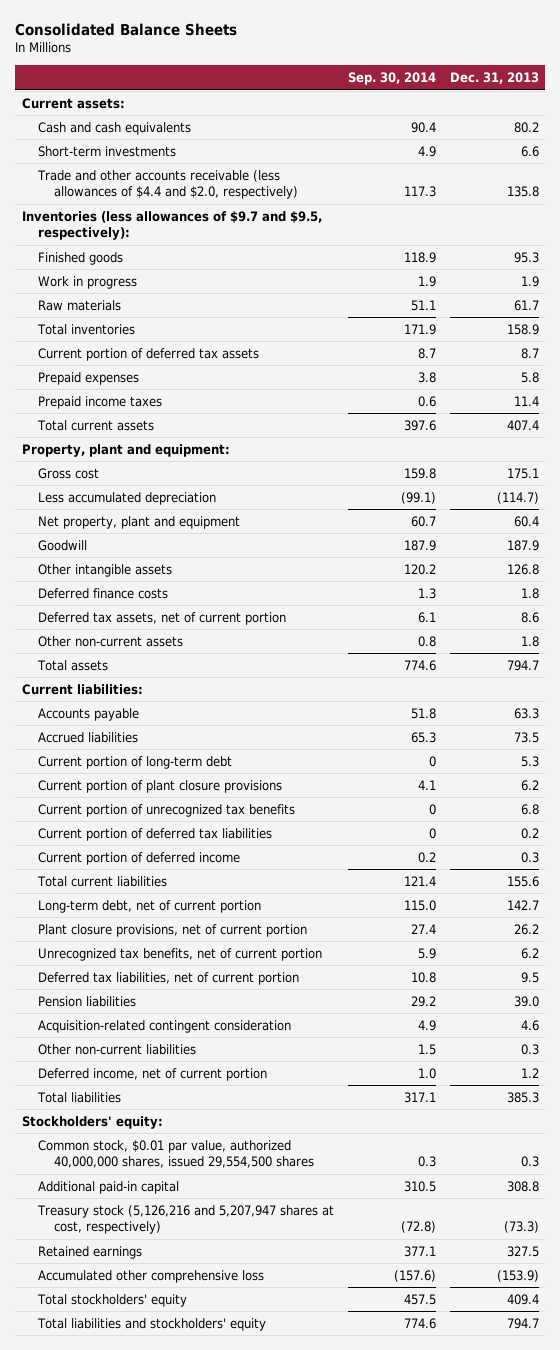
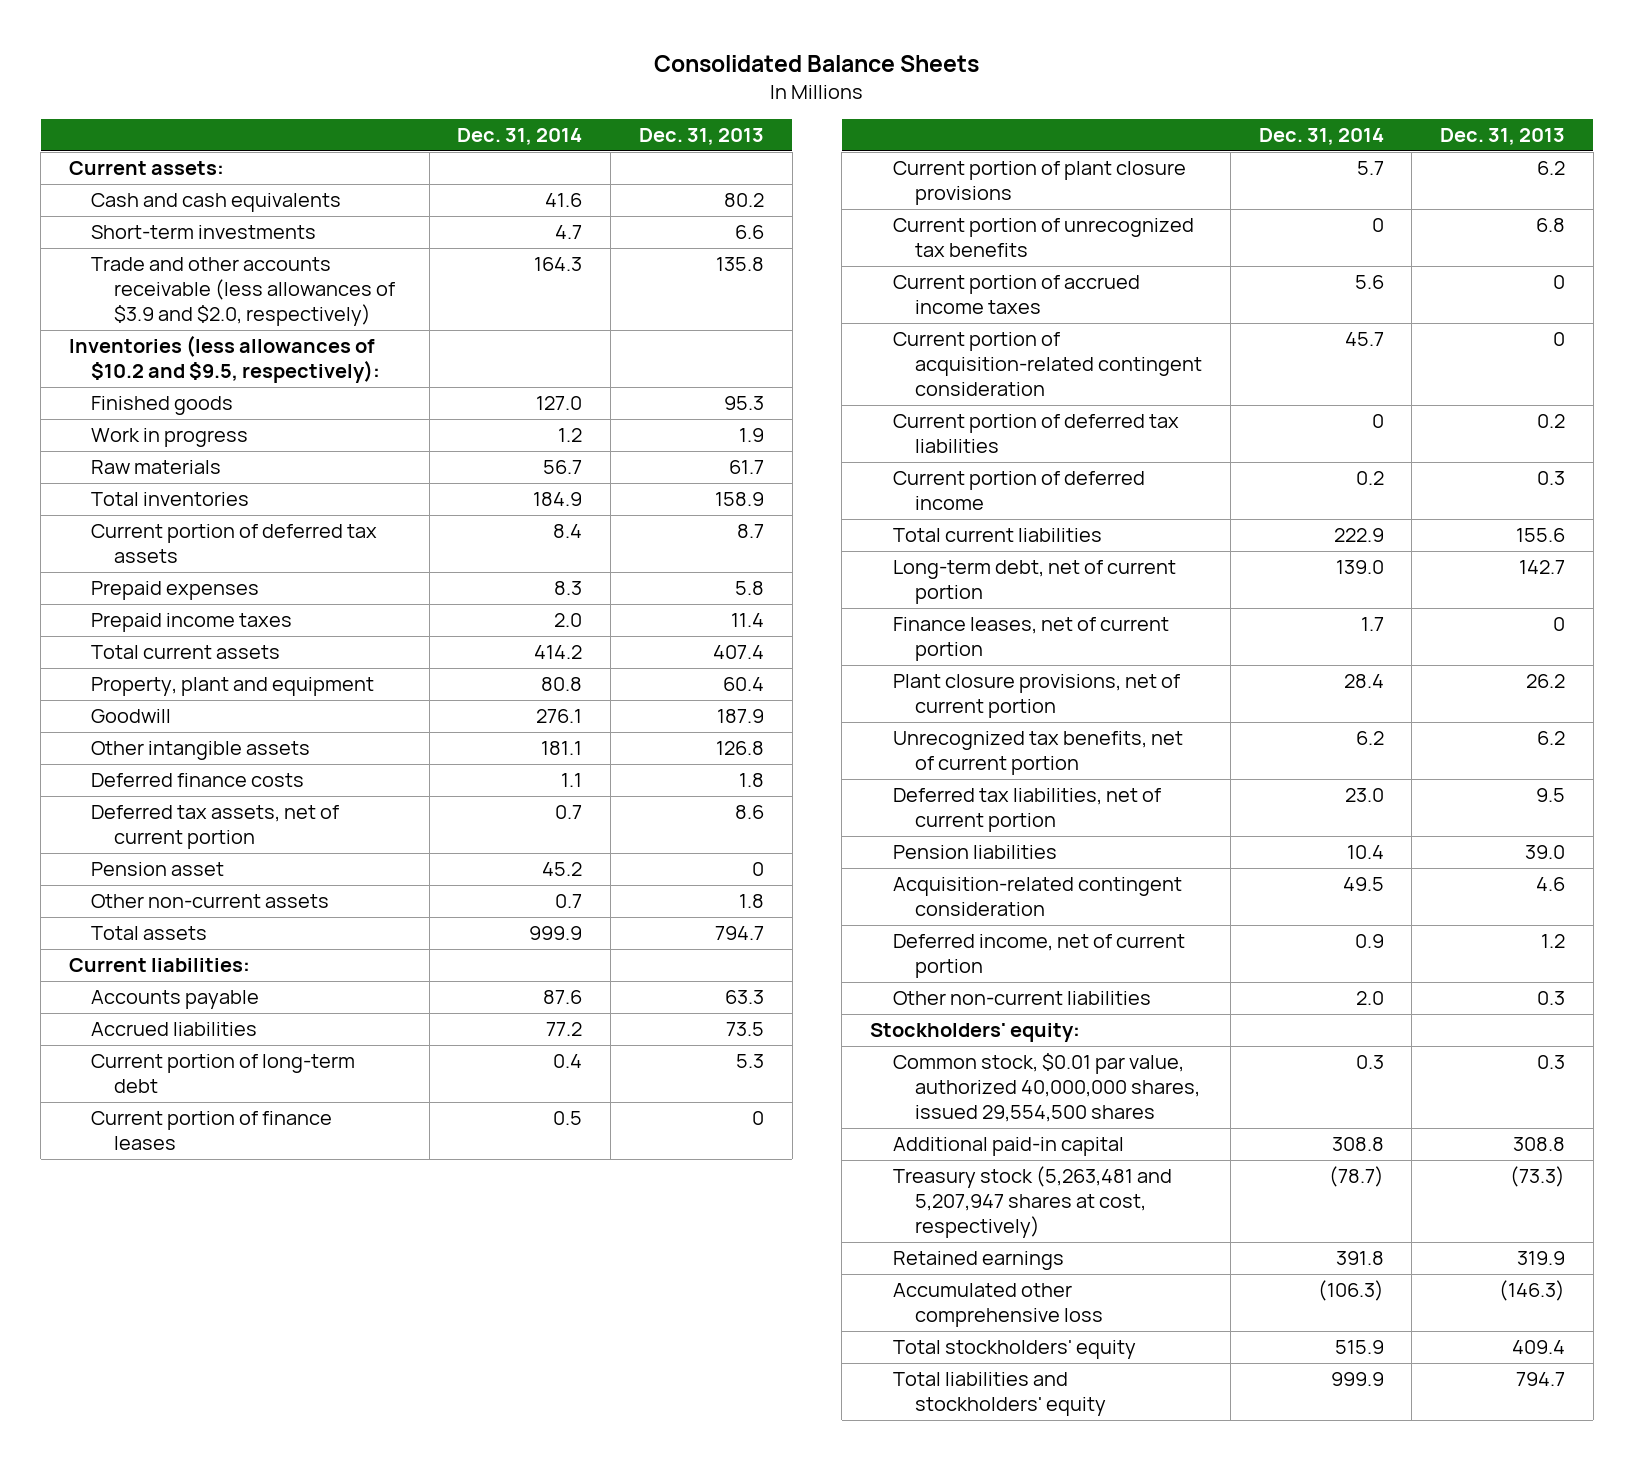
[347,71,436,85] Sep. 30, 2014 -> none
none -> [457,127,583,145] Dec. 31, 2014
[37,169,299,200] Trade and other accounts receivable (less allowances of $4.4 and $2.0, respectively) -> [91,257,395,327] Trade and other accounts receivable (less allowances of $3.9 and $2.0, respectively)
[21,210,322,241] Inventories (less allowances of $9.7 and $9.5, respectively): -> [68,335,381,384] Inventories (less allowances of $10.2 and $9.5, respectively):
[21,443,230,457] Property, plant and equipment: -> none
[38,467,100,479] Gross cost -> none
[38,491,217,505] Less accumulated depreciation -> none
[38,515,241,529] Net property, plant and equipment -> [91,677,375,697] Property, plant and equipment
none -> [91,862,225,877] Pension asset
none -> [91,1111,333,1151] Current portion of finance leases
none -> [892,275,1140,315] Current portion of accrued income taxes
none -> [892,332,1203,397] Current portion of acquisition-related contingent consideration
none -> [892,617,1169,662] Finance leases, net of current portion
[37,1091,122,1103] Total liabilities -> none
[38,1043,197,1055] Other non-current liabilities -> [892,991,1151,1006] Other non-current liabilities
[37,1204,335,1235] Treasury stock (5,126,216 and 5,207,947 shares at cost, respectively) -> [892,1166,1172,1239] Treasury stock (5,263,481 and 5,207,947 shares at cost, respectively)
[506,1245,539,1257] 327.5 -> [1517,1251,1566,1266] 319.9
[496,1269,539,1282] (153.9) -> [1499,1280,1566,1302] (146.3)

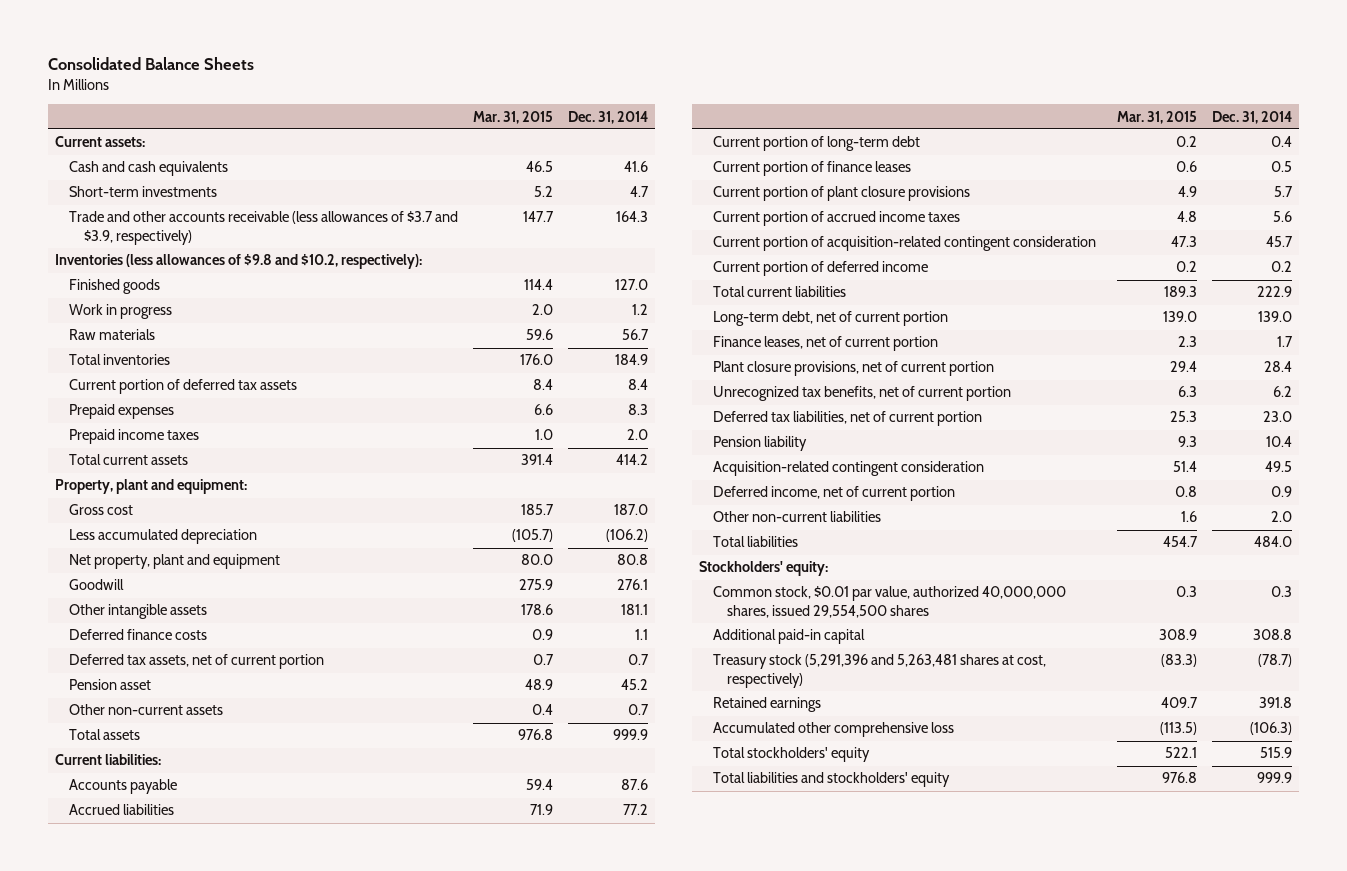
[638,127,764,145] Dec. 31, 2013 -> none
none -> [473,110,554,124] Mar. 31, 2015
[91,257,395,327] Trade and other accounts receivable (less allowances of $3.9 and $2.0, respectively) -> [69,211,459,245] Trade and other accounts receivable (less allowances of $3.7 and $3.9, respectively)
[68,335,381,384] Inventories (less allowances of $10.2 and $9.5, respectively): -> [55,254,423,270] Inventories (less allowances of $9.8 and $10.2, respectively):
none -> [55,479,248,495] Property, plant and equipment:
none -> [69,504,134,516] Gross cost
none -> [69,529,258,545] Less accumulated depreciation
[91,677,375,697] Property, plant and equipment -> [69,554,281,570] Net property, plant and equipment
[892,218,1194,258] Current portion of unrecognized tax benefits -> none
[892,414,1179,454] Current portion of deferred tax liabilities -> none
[892,845,1057,860] Pension liabilities -> [713,436,808,452] Pension liability
none -> [713,536,799,548] Total liabilities
[892,1166,1172,1239] Treasury stock (5,263,481 and 5,207,947 shares at cost, respectively) -> [713,654,1047,688] Treasury stock (5,291,396 and 5,263,481 shares at cost, respectively)

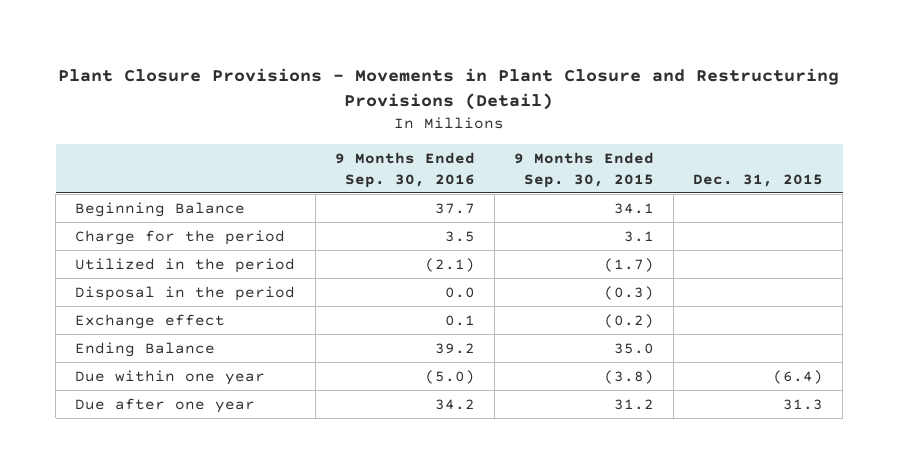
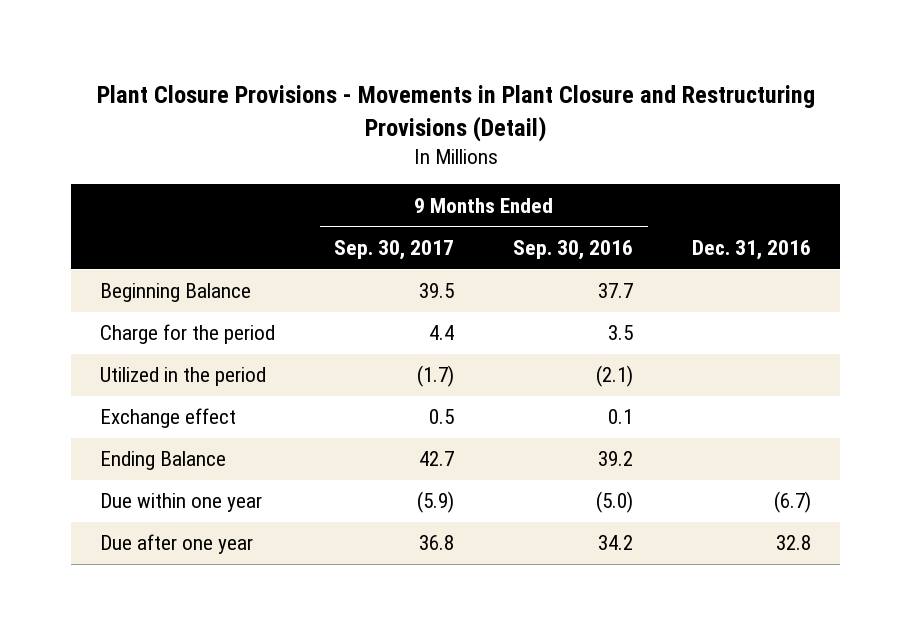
[514,152,655,188] 9 Months Ended Sep. 30, 2015 -> none
[693,173,824,187] Dec. 31, 2015 -> none
none -> [334,239,455,260] Sep. 30, 2017
none -> [691,239,811,260] Dec. 31, 2016
[75,285,296,301] Disposal in the period -> none

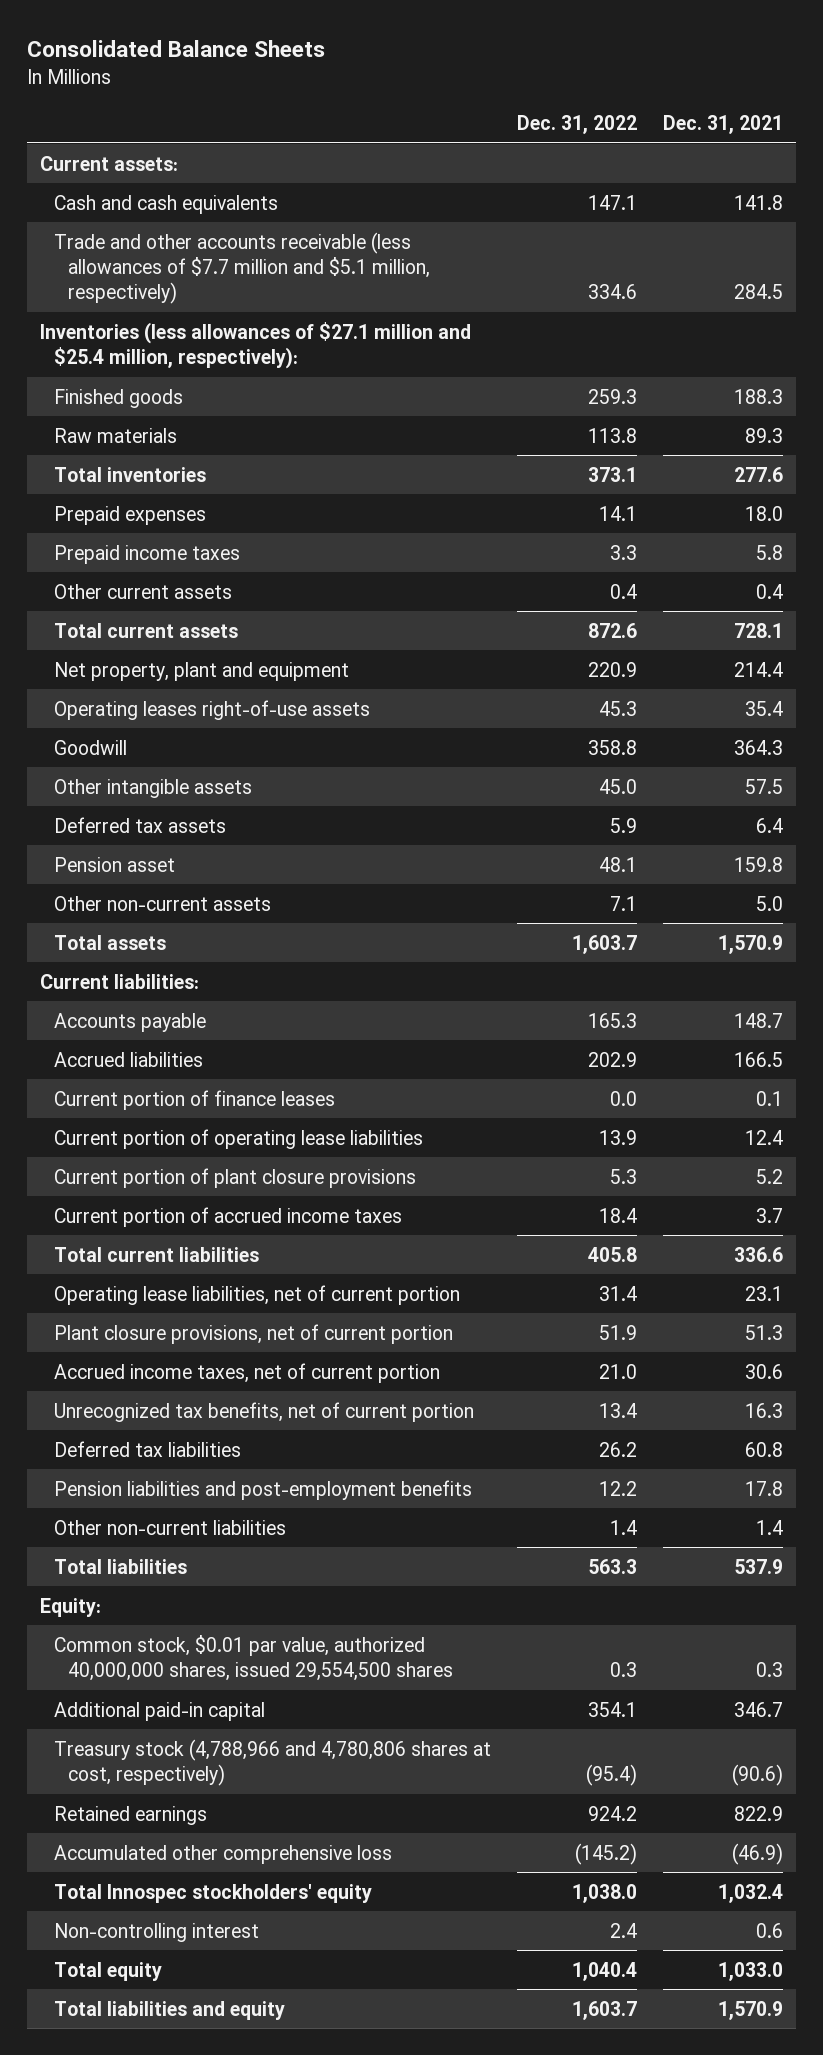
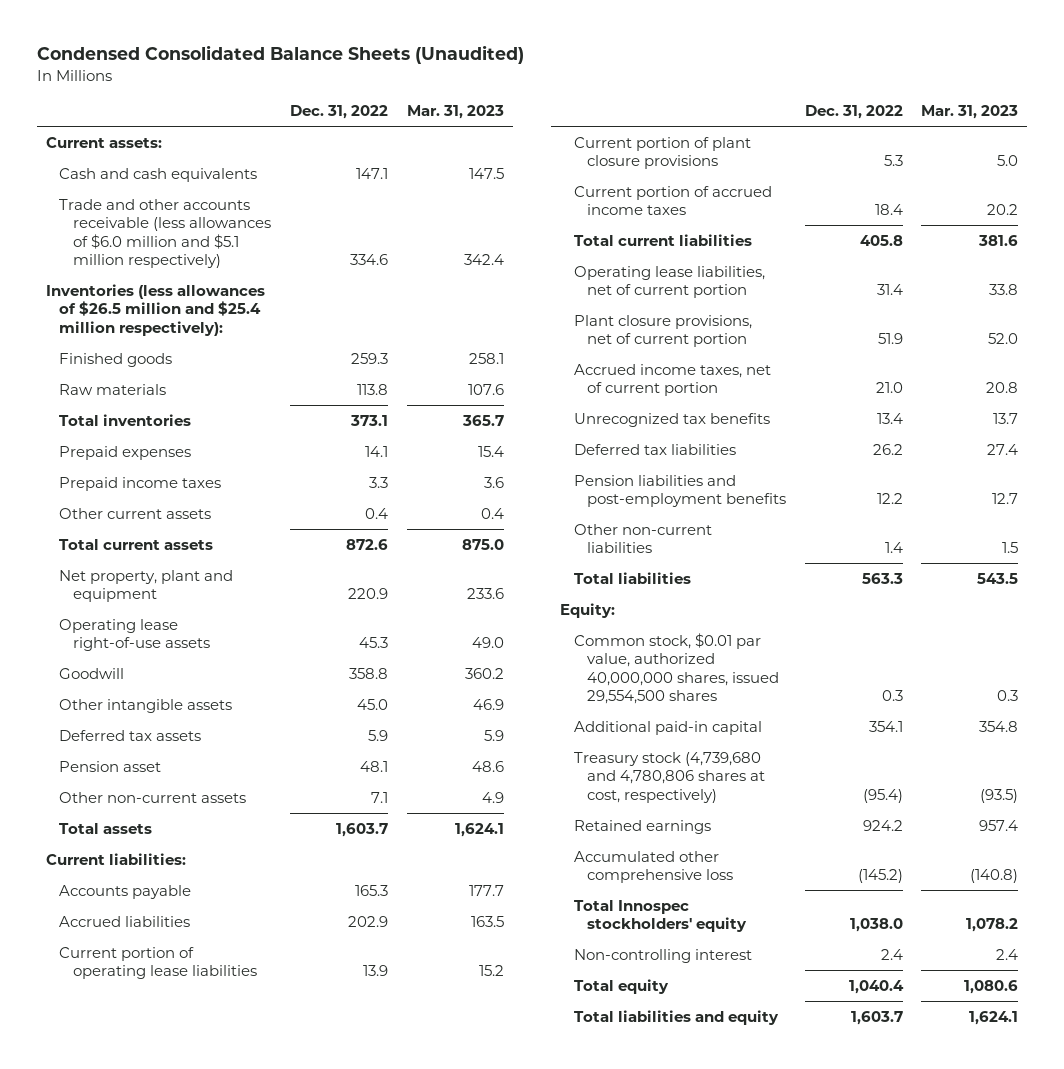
[26,40,325,58] Consolidated Balance Sheets -> [36,45,524,65] Condensed Consolidated Balance Sheets (Unaudited)
[663,115,784,135] Dec. 31, 2021 -> none
none -> [406,105,504,120] Mar. 31, 2023
[53,231,431,305] Trade and other accounts receivable (less allowances of $7.7 million and $5.1 million, respectively) -> [59,198,272,269] Trade and other accounts receivable (less allowances of $6.0 million and $5.1 million respectively)
[39,321,471,369] Inventories (less allowances of $27.1 million and $25.4 million, respectively): -> [45,283,265,336] Inventories (less allowances of $26.5 million and $25.4 million respectively):
[53,699,370,720] Operating leases right-of-use assets -> [59,618,211,652] Operating lease right-of-use assets
[53,1089,335,1110] Current portion of finance leases -> none
[53,1401,474,1422] Unrecognized tax benefits, net of current portion -> [573,412,770,427] Unrecognized tax benefits
[53,1738,491,1786] Treasury stock (4,788,966 and 4,780,806 shares at cost, respectively) -> [573,751,766,803] Treasury stock (4,739,680 and 4,780,806 shares at cost, respectively)

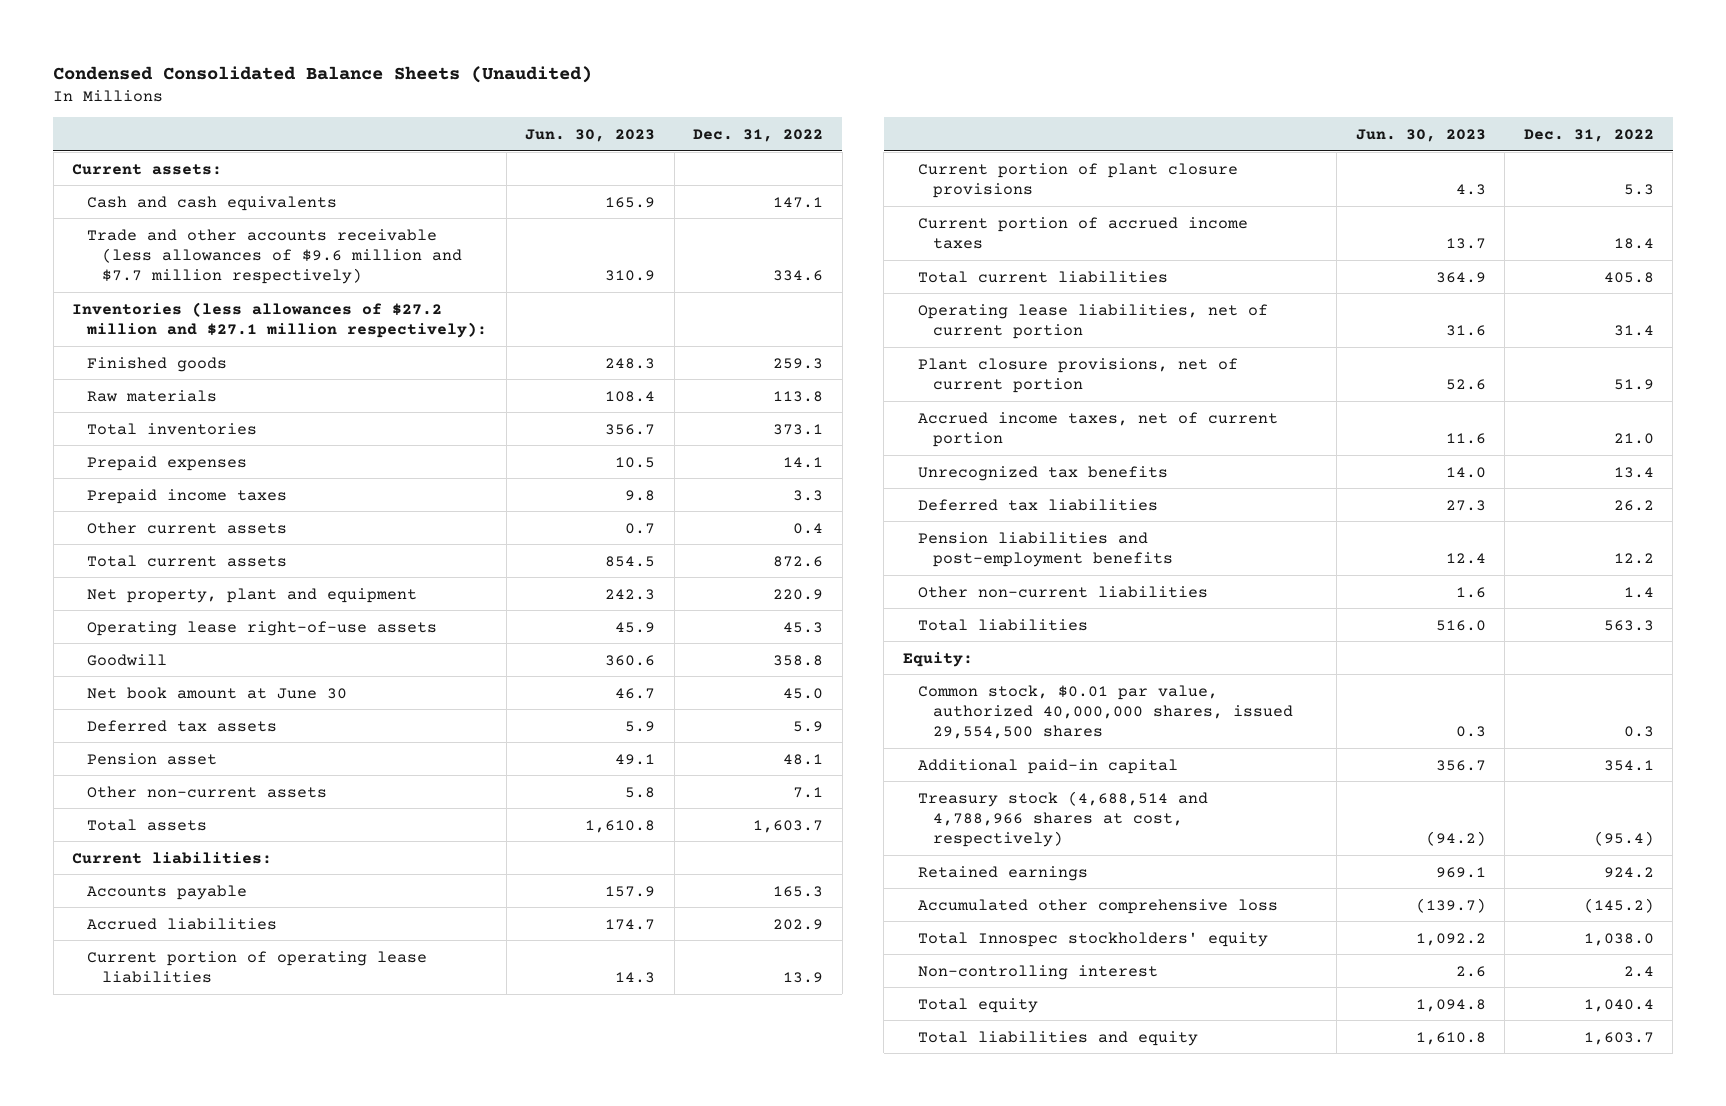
[406,105,504,120] Mar. 31, 2023 -> none
none -> [525,128,656,142] Jun. 30, 2023
[59,198,272,269] Trade and other accounts receivable (less allowances of $6.0 million and $5.1 million respectively) -> [87,228,463,285] Trade and other accounts receivable (less allowances of $9.6 million and $7.7 million respectively)
[45,283,265,336] Inventories (less allowances of $26.5 million and $25.4 million respectively): -> [72,301,488,338] Inventories (less allowances of $27.2 million and $27.1 million respectively):
[59,698,233,713] Other intangible assets -> [87,686,348,699] Net book amount at June 30
[573,751,766,803] Treasury stock (4,739,680 and 4,780,806 shares at cost, respectively) -> [917,790,1208,848] Treasury stock (4,688,514 and 4,788,966 shares at cost, respectively)

